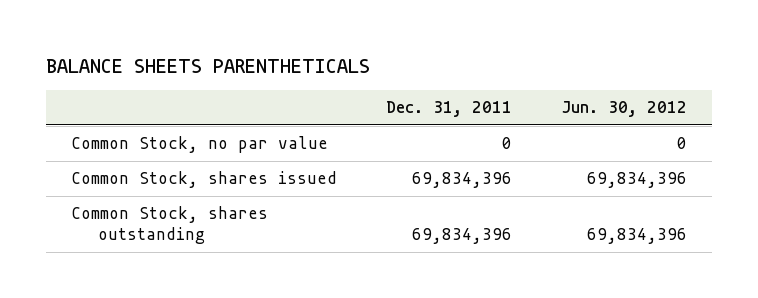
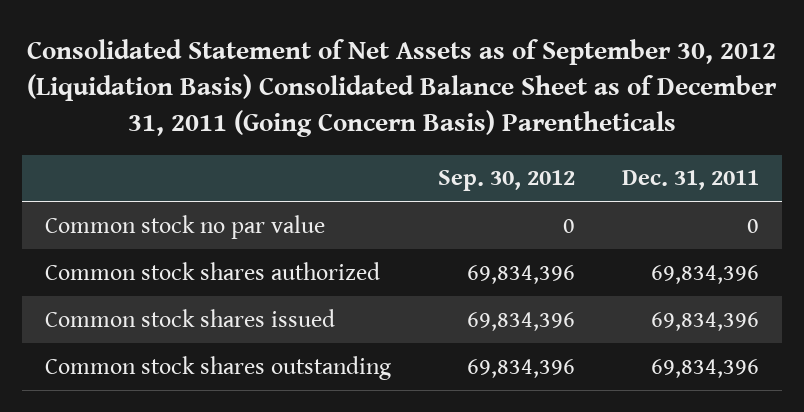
[46,58,371,73] BALANCE SHEETS PARENTHETICALS -> [27,38,778,138] Consolidated Statement of Net Assets as of September 30, 2012 (Liquidation Basis) Consolidated Balance Sheet as of December 31, 2011 (Going Concern Basis) Parentheticals
[561,101,688,118] Jun. 30, 2012 -> none
none -> [438,170,576,192] Sep. 30, 2012
[70,136,328,154] Common Stock, no par value -> [45,214,326,239] Common stock no par value
none -> [45,261,381,280] Common stock shares authorized
[70,171,337,189] Common Stock, shares issued -> [45,308,336,327] Common stock shares issued
[70,206,268,245] Common Stock, shares outstanding -> [45,355,392,380] Common stock shares outstanding

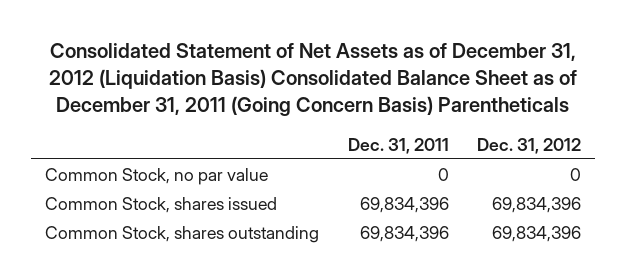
[27,38,778,138] Consolidated Statement of Net Assets as of September 30, 2012 (Liquidation Basis) Consolidated Balance Sheet as of December 31, 2011 (Going Concern Basis) Parentheticals -> [49,42,578,117] Consolidated Statement of Net Assets as of December 31, 2012 (Liquidation Basis) Consolidated Balance Sheet as of December 31, 2011 (Going Concern Basis) Parentheticals
[438,170,576,192] Sep. 30, 2012 -> none
none -> [477,137,582,154] Dec. 31, 2012
[45,261,381,280] Common stock shares authorized -> none
[45,214,326,239] Common stock no par value -> [44,167,268,185] Common Stock, no par value
[45,308,336,327] Common stock shares issued -> [44,196,277,213] Common Stock, shares issued
[45,355,392,380] Common stock shares outstanding -> [44,225,319,243] Common Stock, shares outstanding

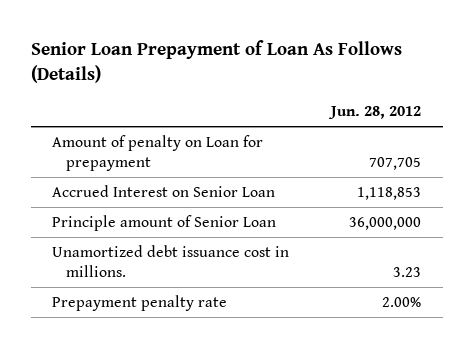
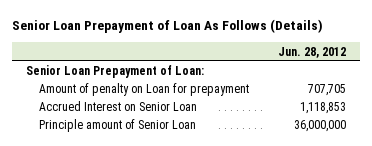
none -> [26,65,205,79] Senior Loan Prepayment of Loan:
[51,244,289,277] Unamortized debt issuance cost in millions. -> none
[51,294,227,311] Prepayment penalty rate -> none

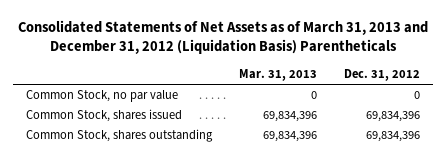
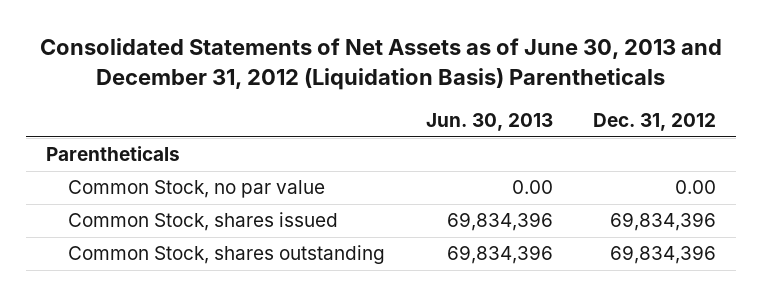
[18,19,429,55] Consolidated Statements of Net Assets as of March 31, 2013 and December 31, 2012 (Liquidation Basis) Parentheticals -> [39,38,722,91] Consolidated Statements of Net Assets as of June 30, 2013 and December 31, 2012 (Liquidation Basis) Parentheticals
[239,68,318,81] Mar. 31, 2013 -> none
none -> [425,113,553,132] Jun. 30, 2013
none -> [45,146,180,162] Parentheticals
[413,91,420,100] 0 -> [674,180,716,195] 0.00

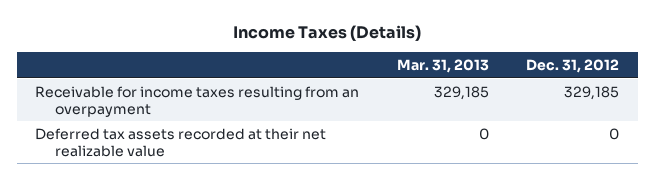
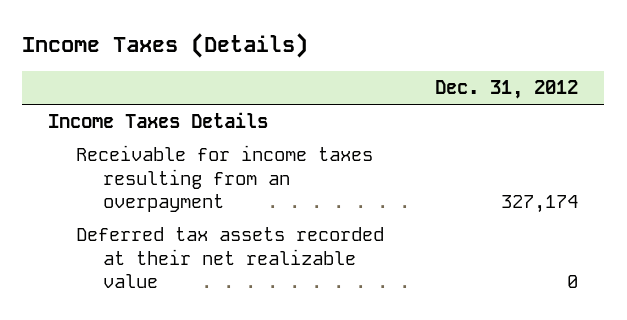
[396,58,489,73] Mar. 31, 2013 -> none
none -> [48,112,269,129] Income Taxes Details
[564,85,620,100] 329,185 -> [501,195,579,214] 327,174

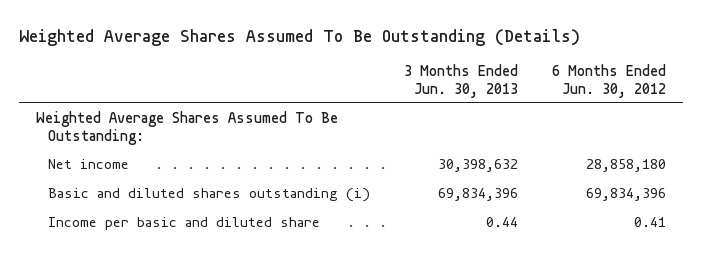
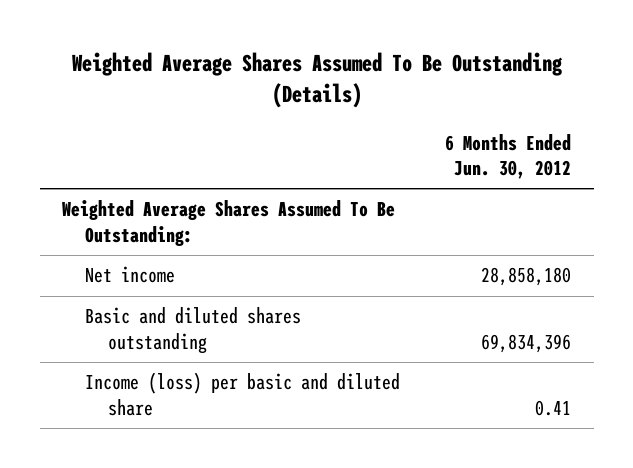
[404,64,519,98] 3 Months Ended Jun. 30, 2013 -> none
[48,188,371,203] Basic and diluted shares outstanding (i) -> [84,307,301,354] Basic and diluted shares outstanding
[48,217,321,231] Income per basic and diluted share -> [84,372,400,416] Income (loss) per basic and diluted share

